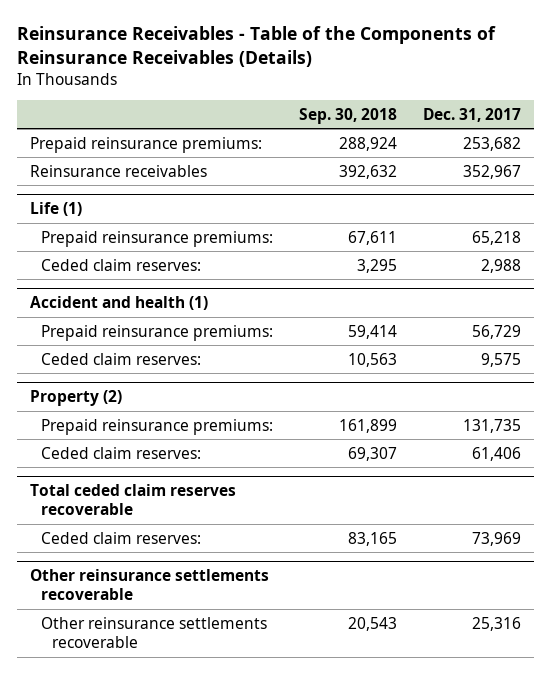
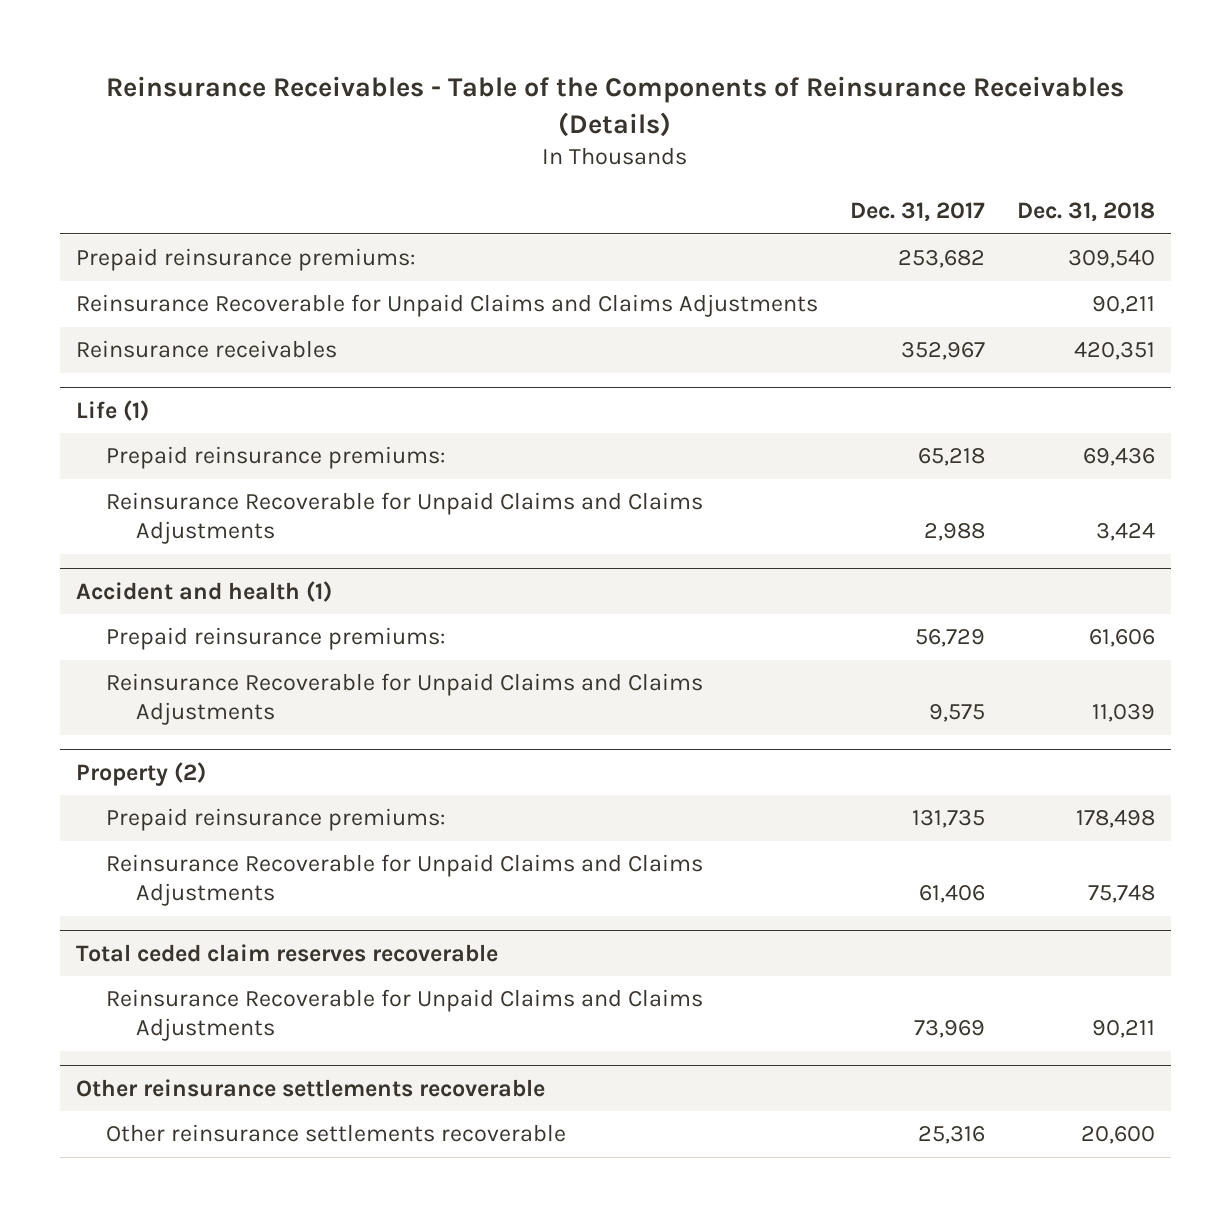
[298,107,397,124] Sep. 30, 2018 -> none
none -> [1016,202,1155,223] Dec. 31, 2018
none -> [75,294,818,318] Reinsurance Recoverable for Unpaid Claims and Claims Adjustments
[40,258,201,271] Ceded claim reserves: -> [105,492,703,545] Reinsurance Recoverable for Unpaid Claims and Claims Adjustments
[40,352,201,365] Ceded claim reserves: -> [105,673,703,726] Reinsurance Recoverable for Unpaid Claims and Claims Adjustments
[40,446,201,459] Ceded claim reserves: -> [105,854,703,907] Reinsurance Recoverable for Unpaid Claims and Claims Adjustments
[40,531,201,544] Ceded claim reserves: -> [105,989,703,1042] Reinsurance Recoverable for Unpaid Claims and Claims Adjustments

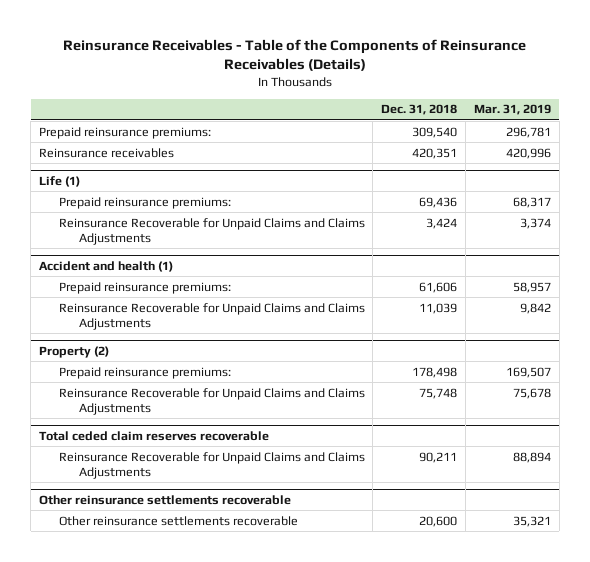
[849,202,985,223] Dec. 31, 2017 -> none
none -> [473,104,551,116] Mar. 31, 2019
[75,294,818,318] Reinsurance Recoverable for Unpaid Claims and Claims Adjustments -> none

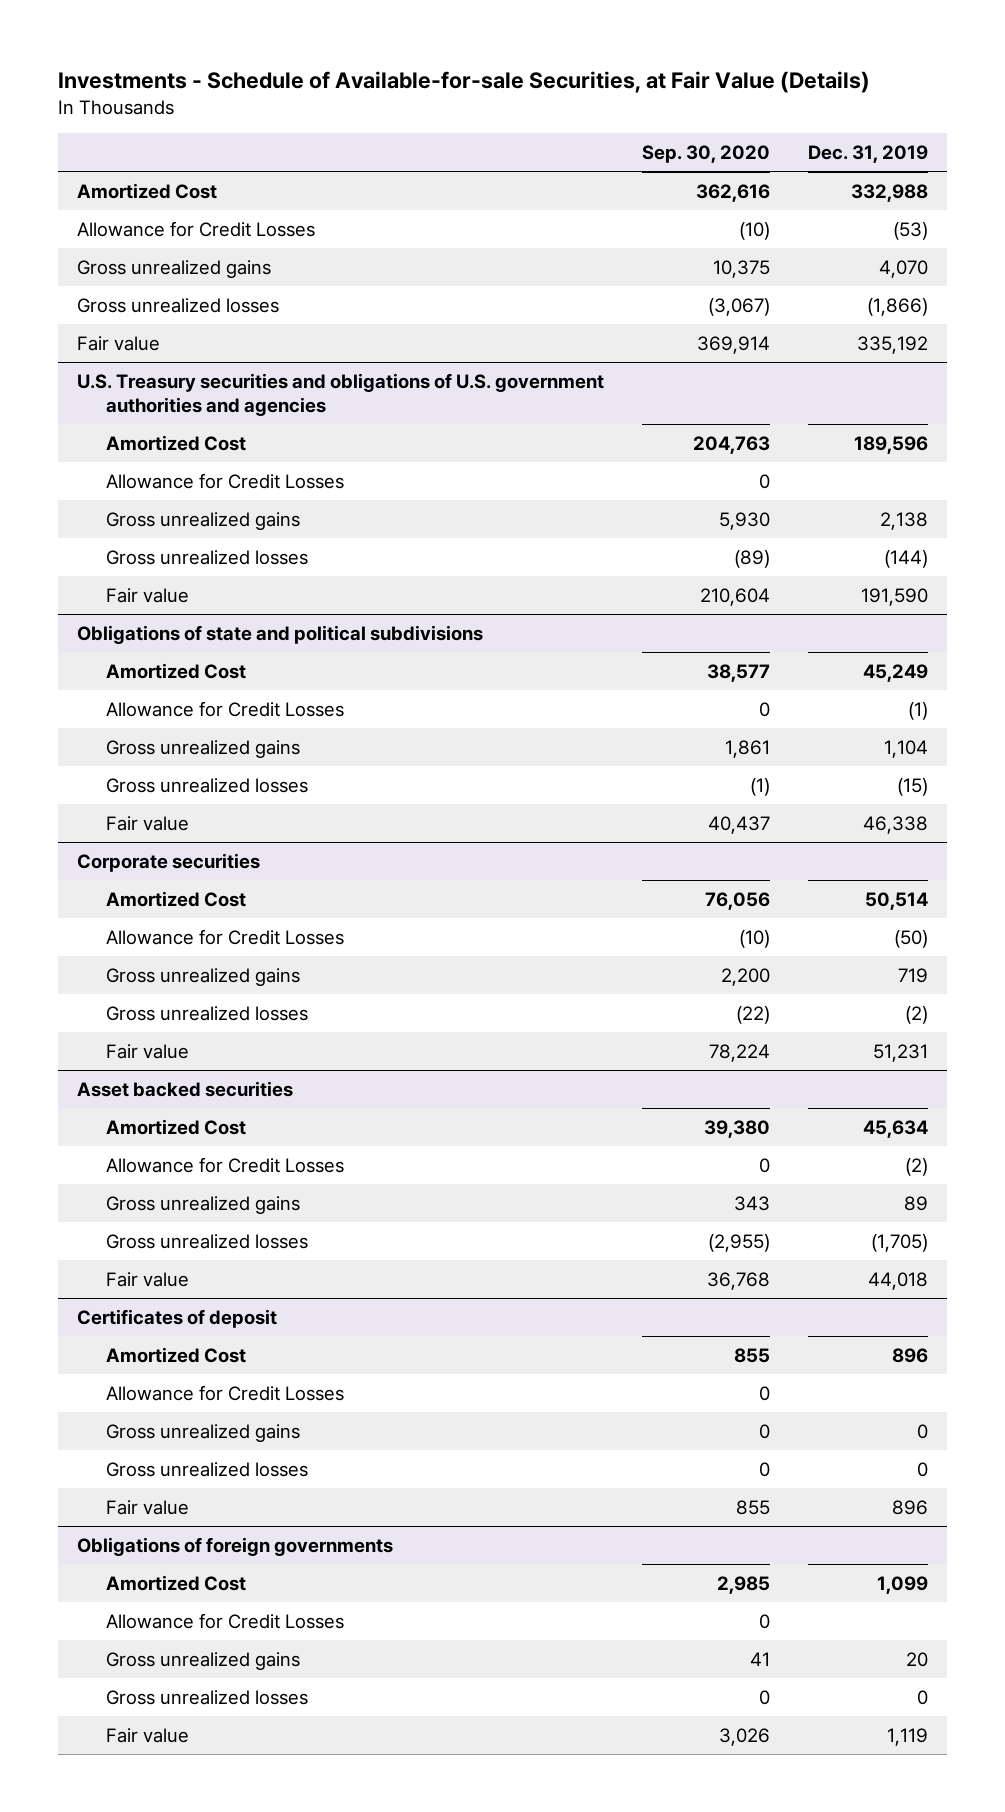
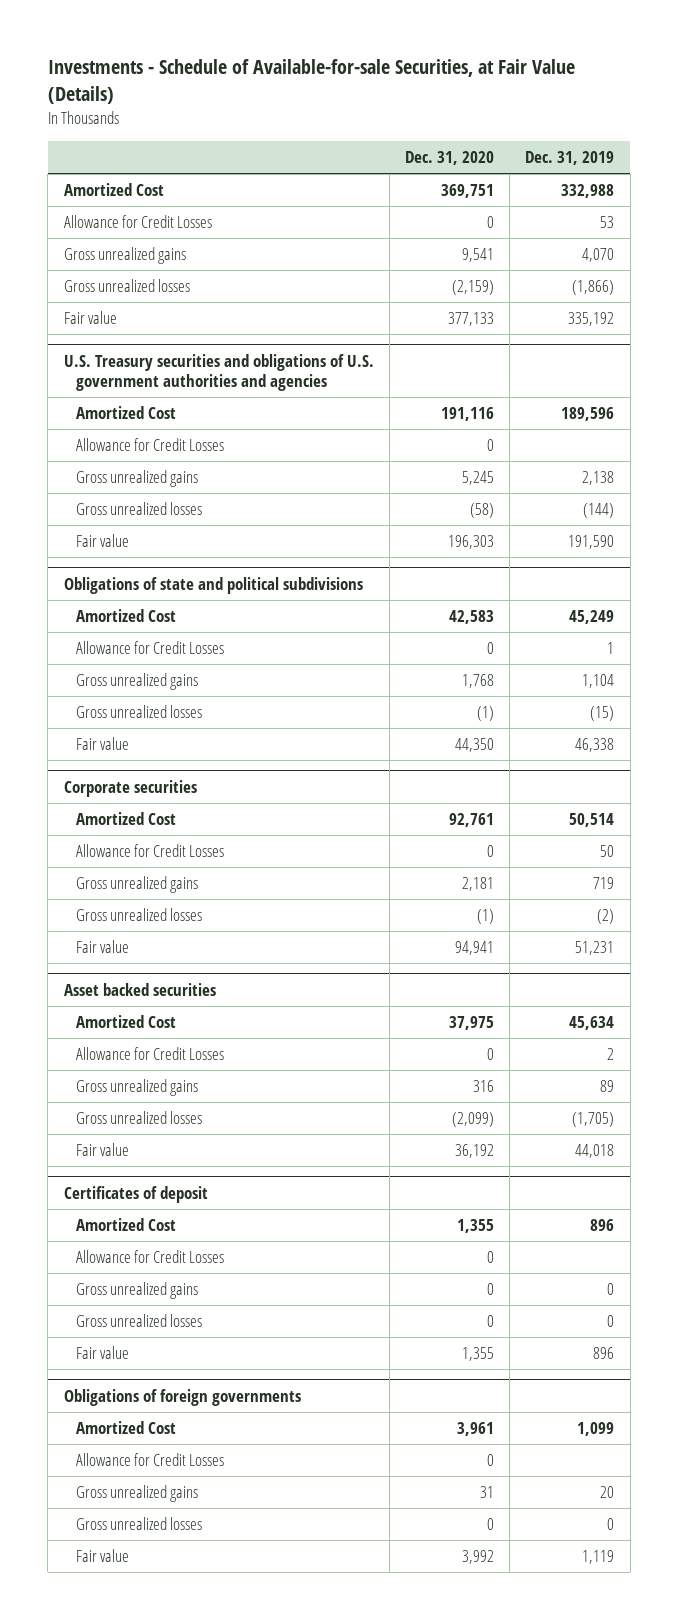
[642,144,771,163] Sep. 30, 2020 -> none
none -> [404,151,494,166] Dec. 31, 2020
[893,221,929,240] (53) -> [600,216,615,229] 53
[908,701,929,720] (1) -> [607,642,615,655] 1
[894,929,929,948] (50) -> [600,845,615,858] 50
[905,1157,929,1176] (2) -> [607,1048,615,1061] 2

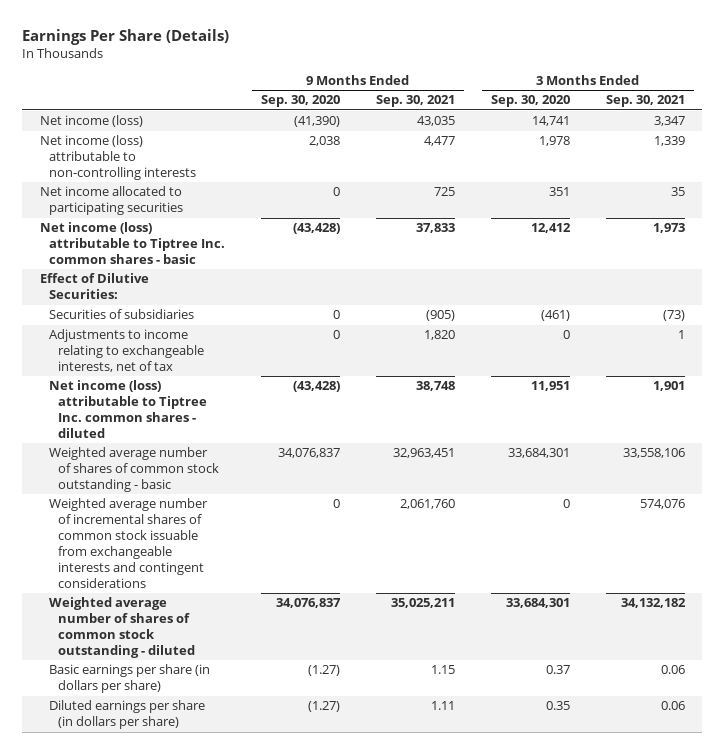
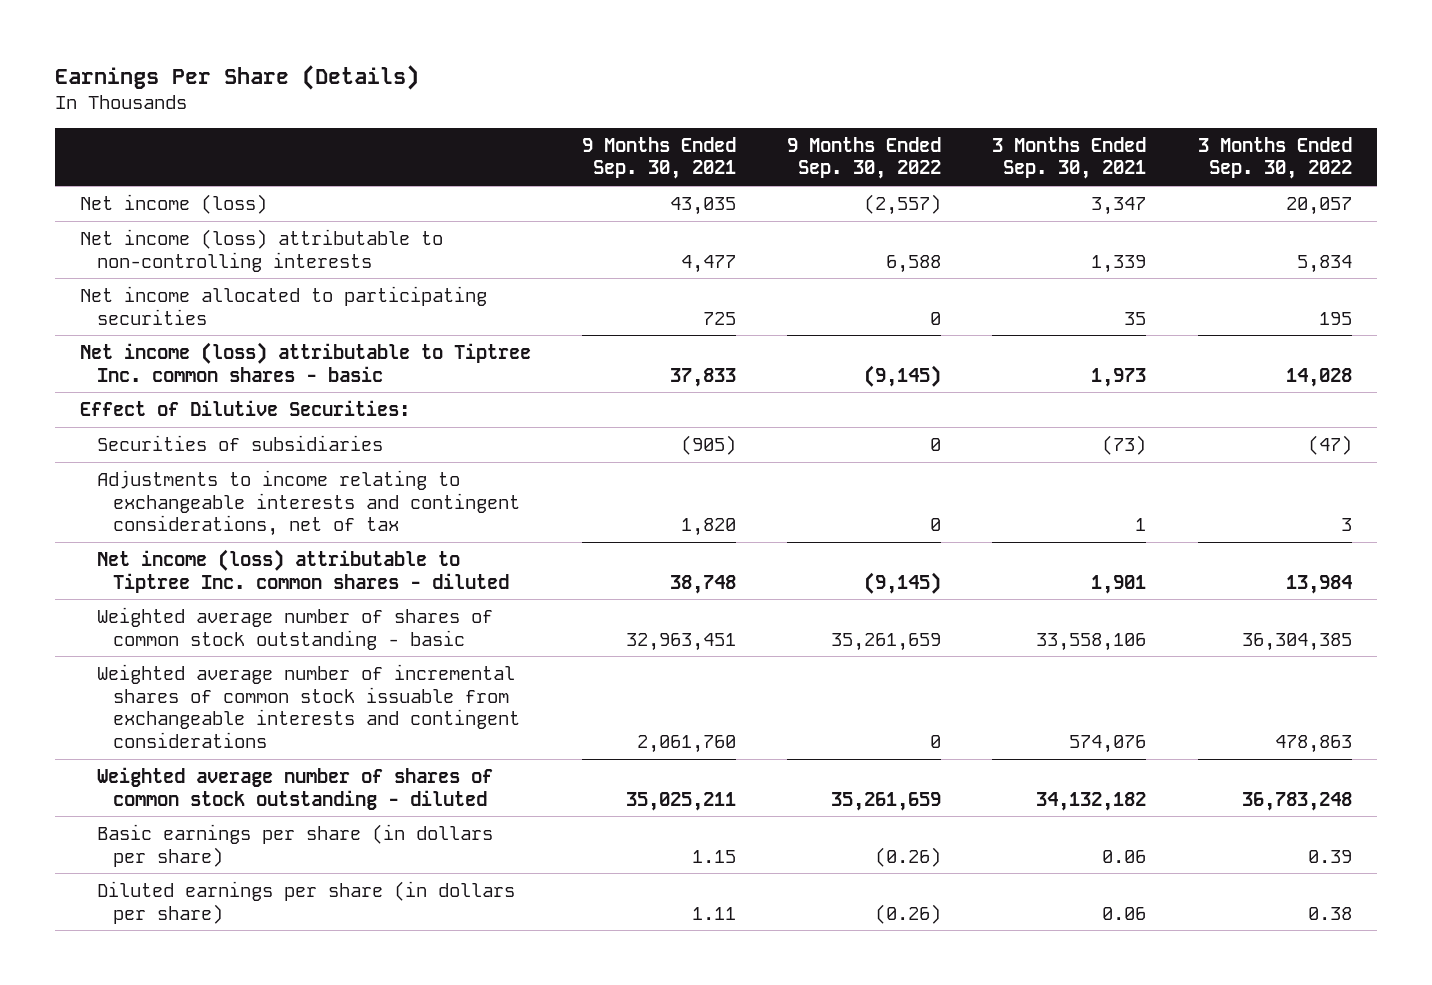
[260,95,340,108] Sep. 30, 2020 -> none
[490,95,570,108] Sep. 30, 2020 -> none
none -> [787,136,942,180] 9 Months Ended Sep. 30, 2022
none -> [1197,136,1352,180] 3 Months Ended Sep. 30, 2022
[49,329,205,373] Adjustments to income relating to exchangeable interests, net of tax -> [96,470,521,537] Adjustments to income relating to exchangeable interests and contingent considerations, net of tax

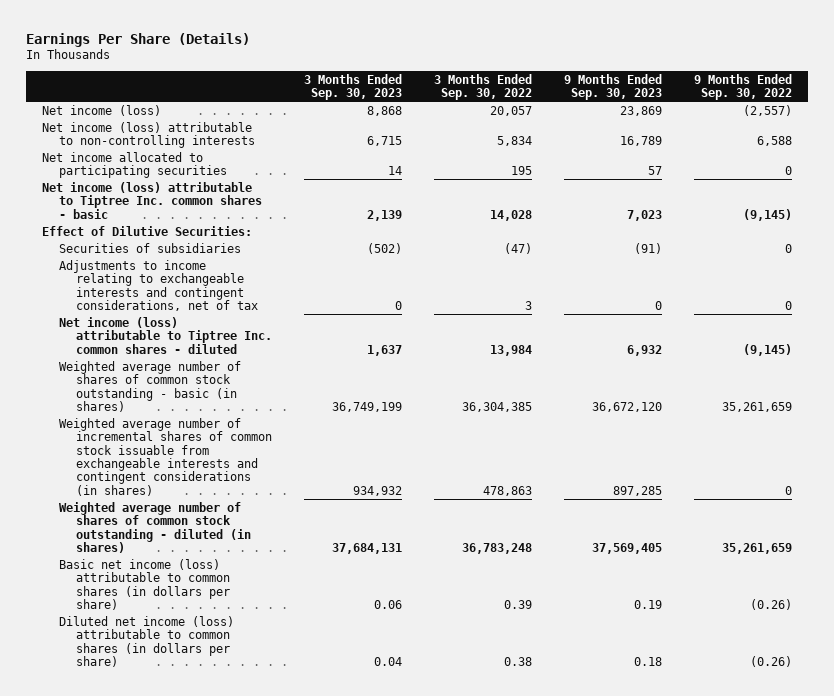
[582,136,737,180] 9 Months Ended Sep. 30, 2021 -> none
[992,136,1147,180] 3 Months Ended Sep. 30, 2021 -> none
none -> [304,73,403,101] 3 Months Ended Sep. 30, 2023
none -> [564,73,663,101] 9 Months Ended Sep. 30, 2023
[96,607,493,650] Weighted average number of shares of common stock outstanding - basic -> [59,360,242,412] Weighted average number of shares of common stock outstanding - basic (in shares)
[96,664,521,748] Weighted average number of incremental shares of common stock issuable from exchangeable interests and contingent considerations -> [59,417,273,496] Weighted average number of incremental shares of common stock issuable from exchangeable interests and contingent considerations (in shares)
[96,767,493,810] Weighted average number of shares of common stock outstanding - diluted -> [59,501,252,553] Weighted average number of shares of common stock outstanding - diluted (in shares)
[96,824,493,867] Basic earnings per share (in dollars per share) -> [59,558,231,610] Basic net income (loss) attributable to common shares (in dollars per share)
[96,881,515,924] Diluted earnings per share (in dollars per share) -> [59,615,235,667] Diluted net income (loss) attributable to common shares (in dollars per share)

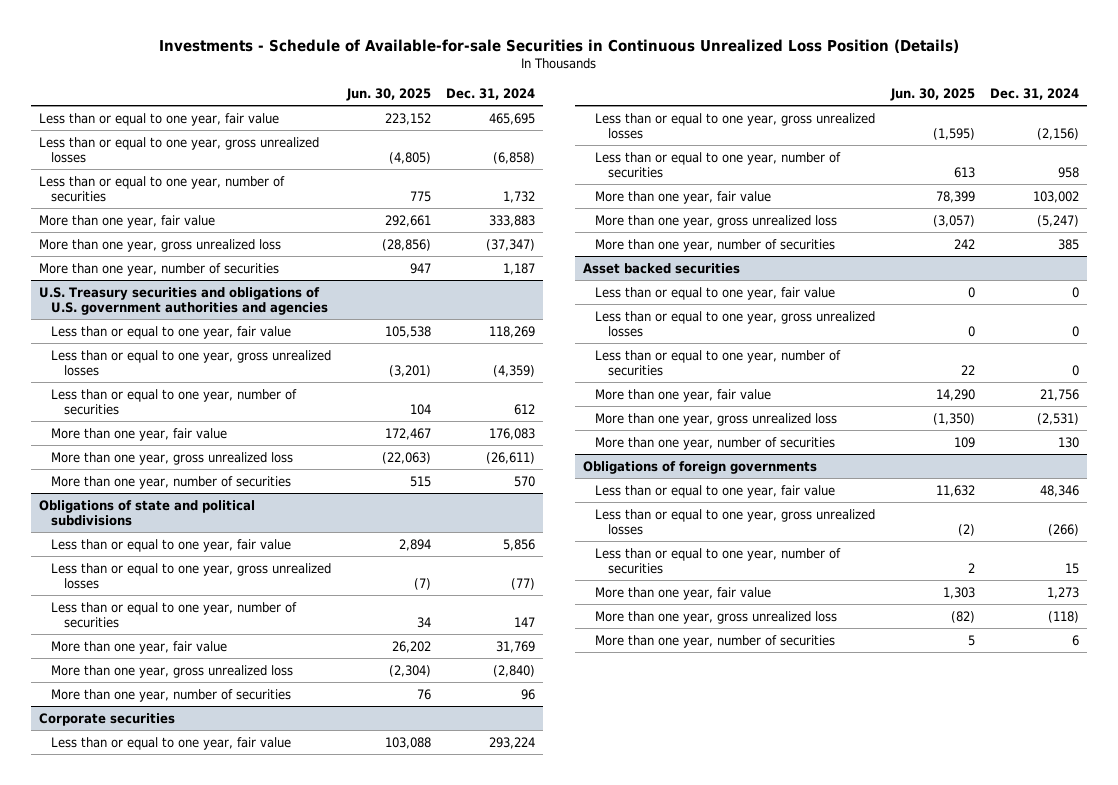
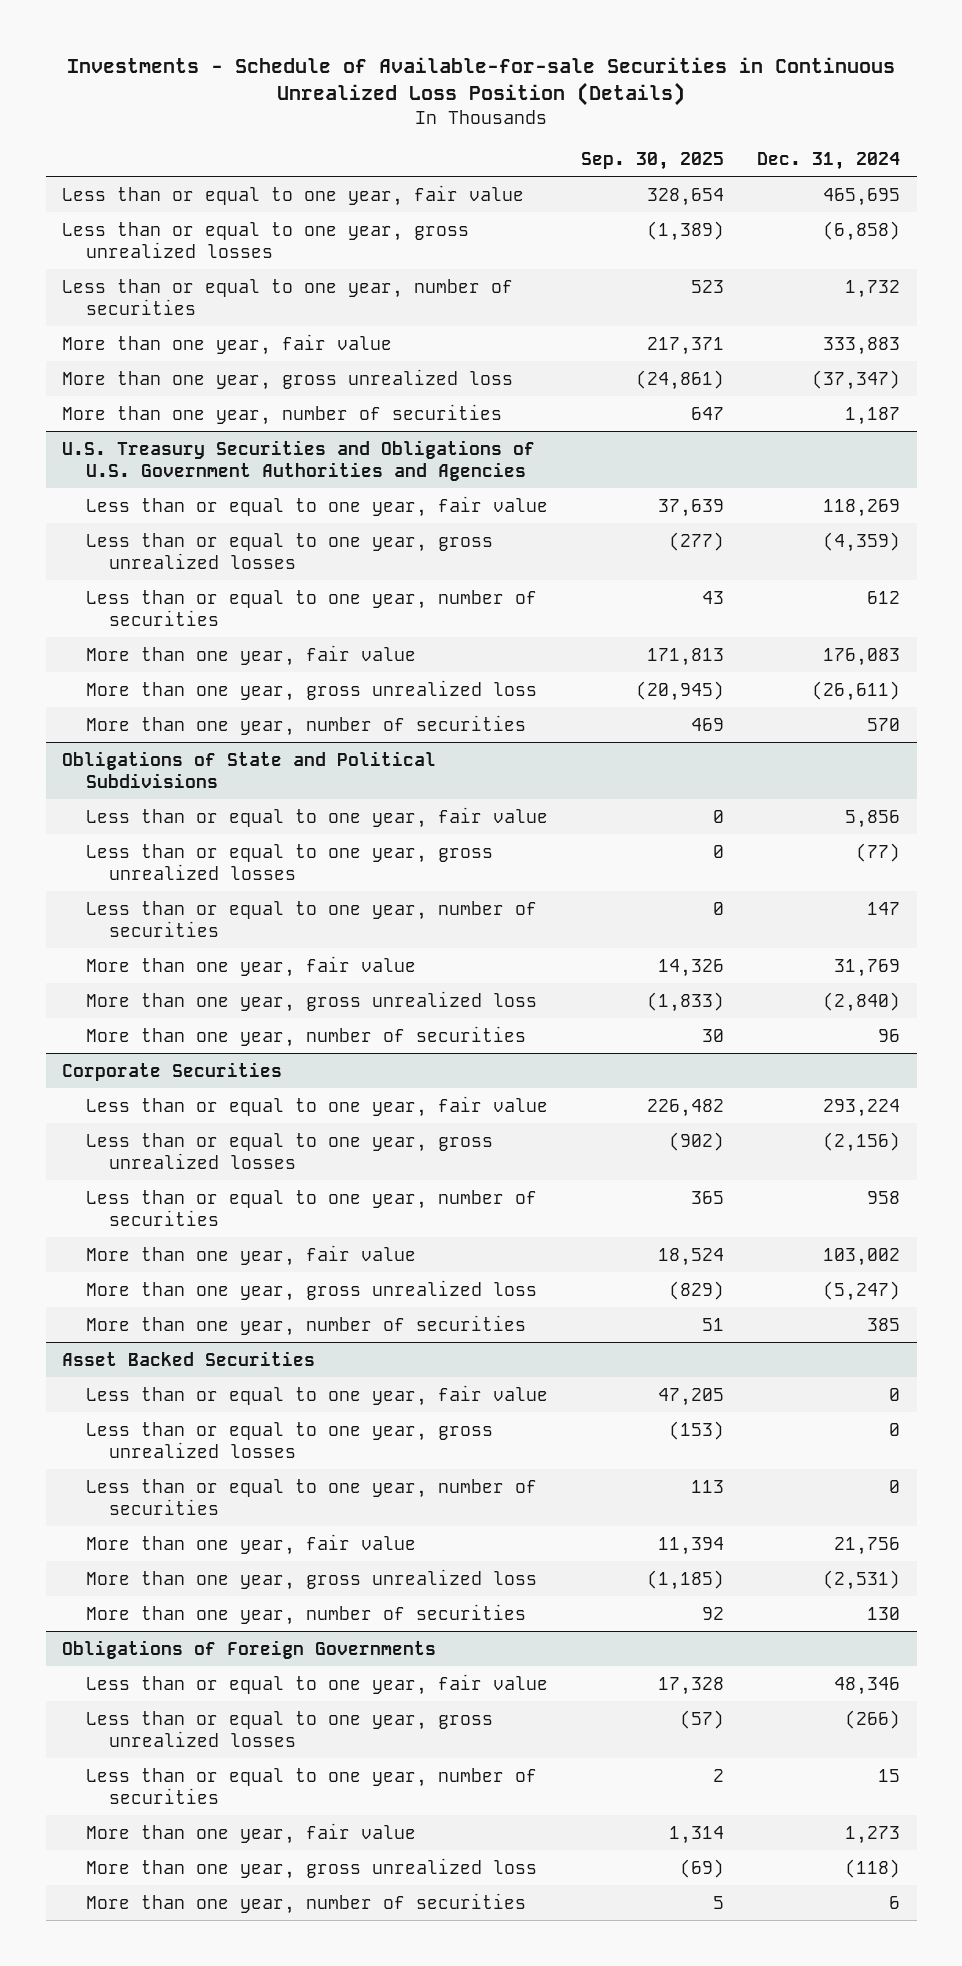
[345,87,431,101] Jun. 30, 2025 -> none
none -> [580,151,724,170] Sep. 30, 2025
[38,286,329,315] U.S. Treasury securities and obligations of U.S. government authorities and agencies -> [62,439,536,481] U.S. Treasury Securities and Obligations of U.S. Government Authorities and Agencies
[38,499,255,526] Obligations of state and political subdivisions -> [62,750,437,788] Obligations of State and Political Subdivisions
[38,712,175,726] Corporate securities -> [62,1061,283,1081] Corporate Securities
[582,262,740,274] Asset backed securities -> [62,1350,316,1366] Asset Backed Securities
[582,460,817,474] Obligations of foreign governments -> [62,1639,437,1659] Obligations of Foreign Governments

